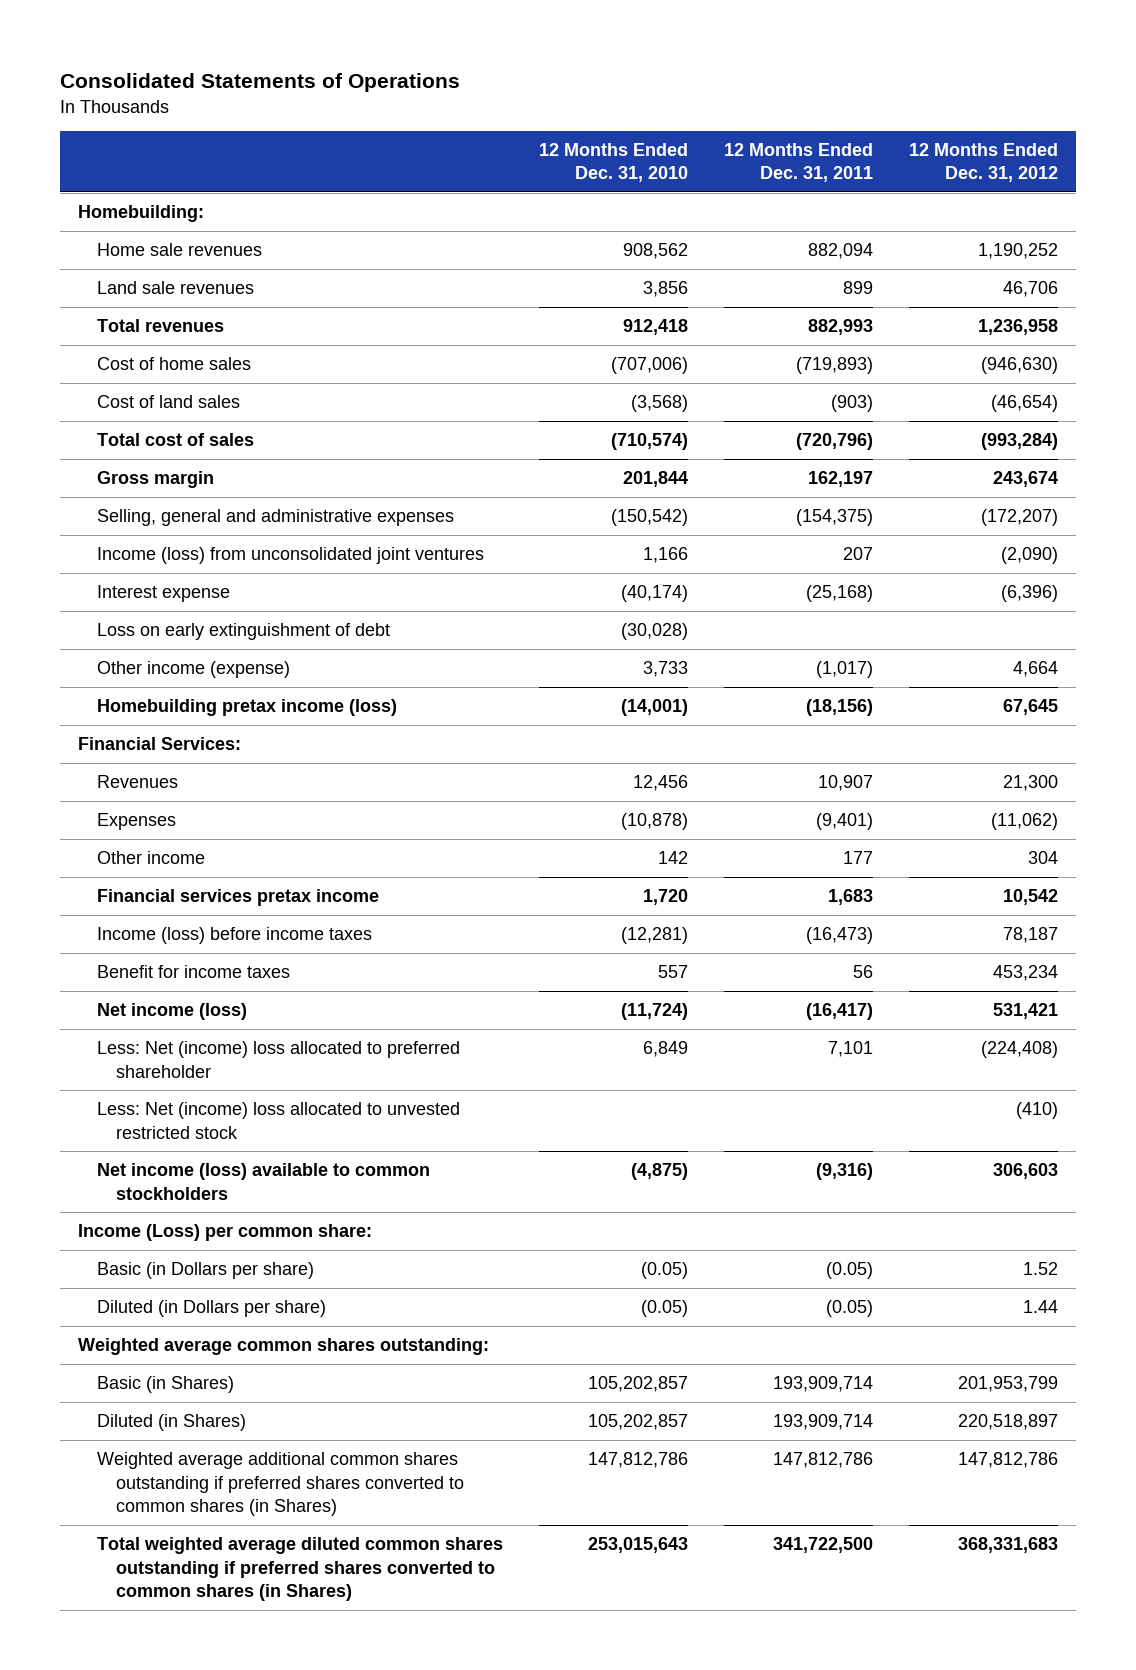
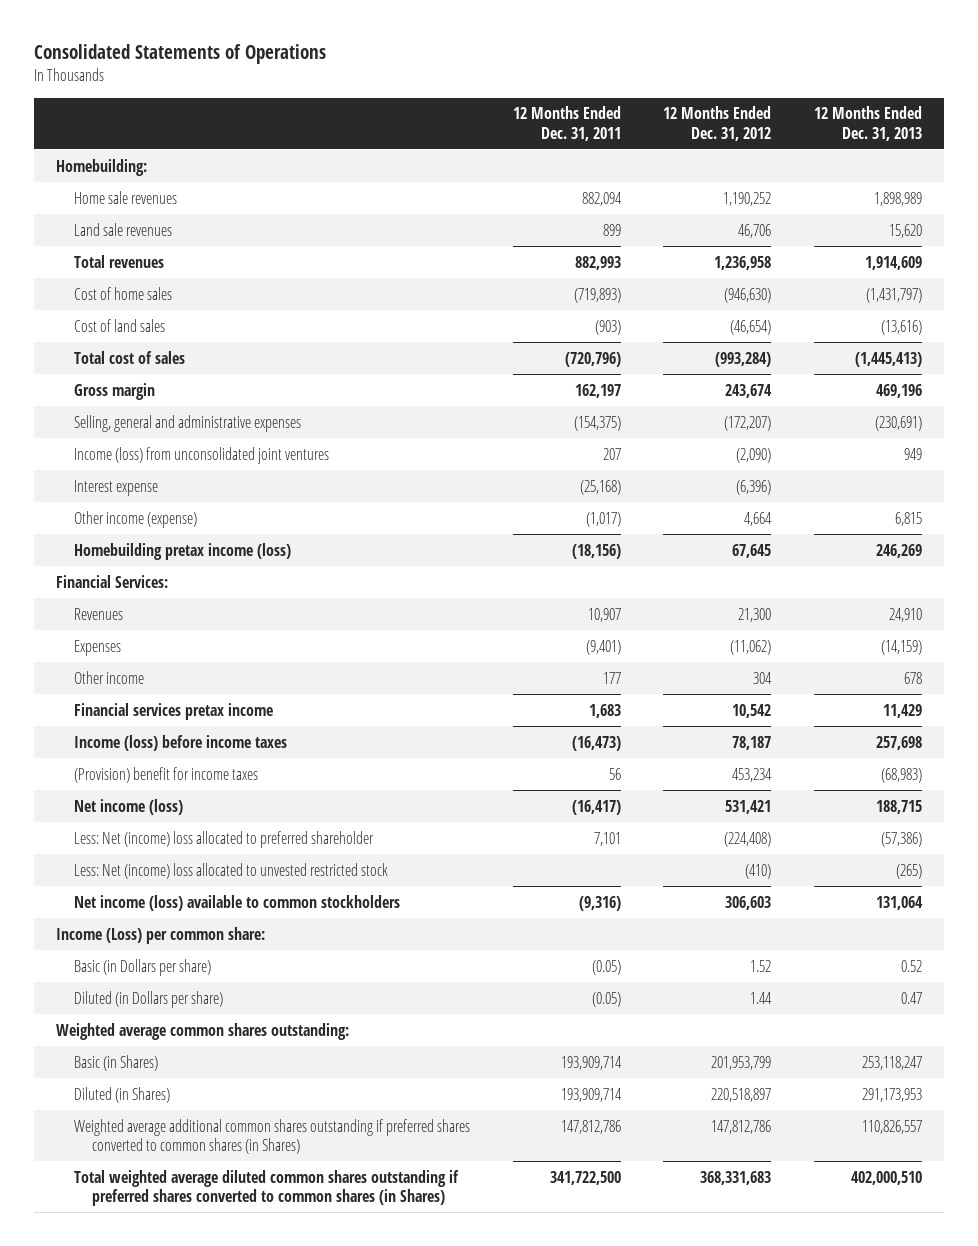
[539,142,689,183] 12 Months Ended Dec. 31, 2010 -> none
none -> [814,106,923,141] 12 Months Ended Dec. 31, 2013
[97,623,391,641] Loss on early extinguishment of debt -> none
[97,965,291,979] Benefit for income taxes -> [73,766,258,783] (Provision) benefit for income taxes

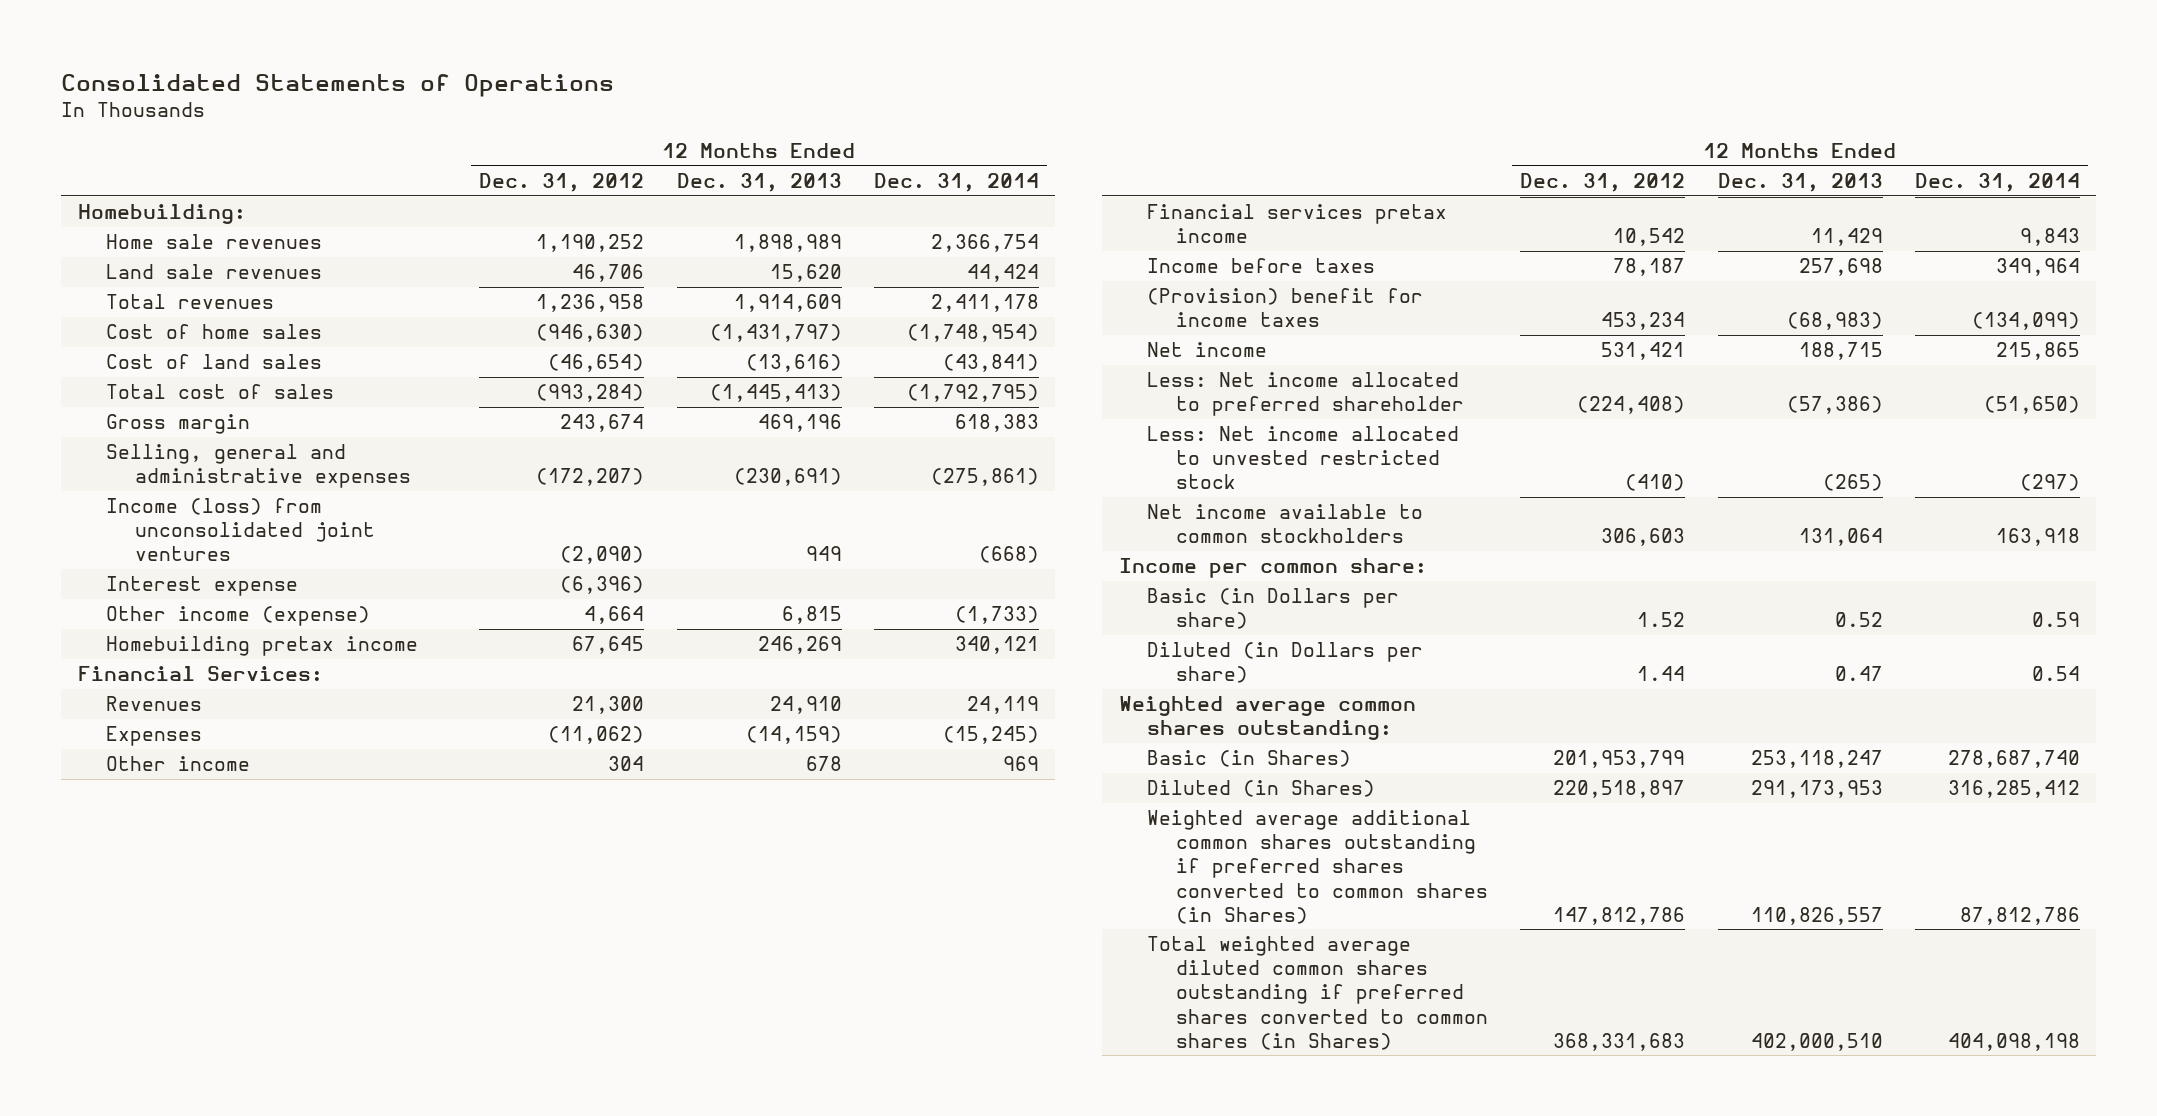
[512,106,621,141] 12 Months Ended Dec. 31, 2011 -> none
none -> [873,172,1039,192] Dec. 31, 2014
[73,542,291,560] Homebuilding pretax income (loss) -> [106,636,419,657] Homebuilding pretax income
[73,734,287,751] Income (loss) before income taxes -> [1147,258,1376,274] Income before taxes
[73,798,183,815] Net income (loss) -> [1147,342,1268,358] Net income
[73,830,374,848] Less: Net (income) loss allocated to preferred shareholder -> [1147,372,1465,417] Less: Net income allocated to preferred shareholder
[73,862,388,879] Less: Net (income) loss allocated to unvested restricted stock -> [1147,426,1460,490] Less: Net income allocated to unvested restricted stock
[73,894,400,911] Net income (loss) available to common stockholders -> [1147,504,1424,544] Net income available to common stockholders
[55,926,265,944] Income (Loss) per common share: -> [1118,558,1427,579] Income per common share:

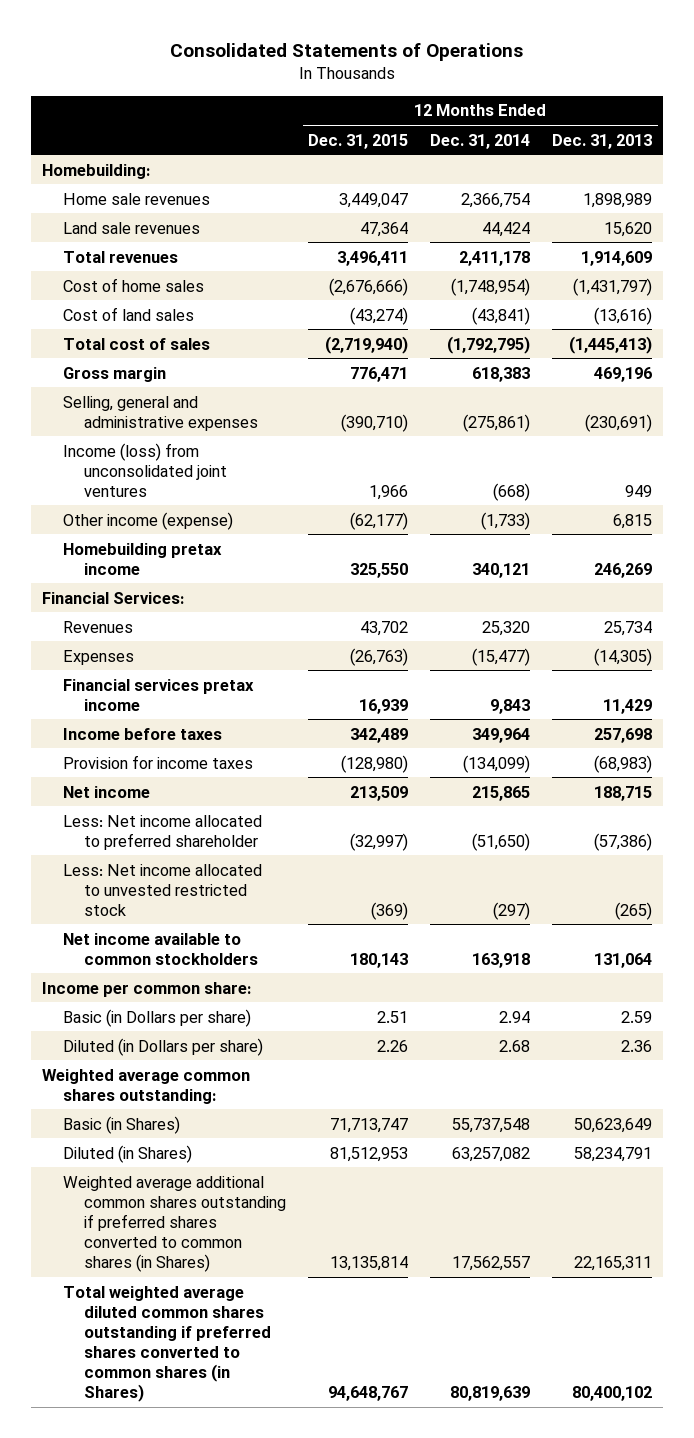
[479,172,645,192] Dec. 31, 2012 -> none
none -> [308,133,409,149] Dec. 31, 2015
[106,576,299,597] Interest expense -> none
[106,756,251,772] Other income -> none
[769,696,842,715] 24,910 -> [604,620,653,636] 25,734
[966,696,1039,715] 24,119 -> [482,620,531,636] 25,320
[745,726,842,745] (14,159) -> [594,647,653,666] (14,305)
[942,726,1039,745] (15,245) -> [472,647,531,666] (15,477)
[1147,288,1424,328] (Provision) benefit for income taxes -> [62,754,253,769] Provision for income taxes
[1834,612,1883,628] 0.52 -> [621,1010,653,1023] 2.59
[2031,612,2080,628] 0.59 -> [499,1010,531,1023] 2.94
[1834,666,1883,682] 0.47 -> [621,1039,653,1052] 2.36
[2031,666,2080,682] 0.54 -> [499,1039,531,1052] 2.68
[1750,750,1883,769] 253,118,247 -> [574,1117,653,1133] 50,623,649
[1947,750,2080,769] 278,687,740 -> [452,1117,531,1133] 55,737,548
[1750,780,1883,799] 291,173,953 -> [574,1146,653,1162] 58,234,791
[1947,780,2080,799] 316,285,412 -> [452,1146,531,1162] 63,257,082
[1750,906,1883,925] 110,826,557 -> [574,1255,653,1271] 22,165,311
[1959,906,2080,925] 87,812,786 -> [452,1255,531,1271] 17,562,557
[1750,1032,1883,1051] 402,000,510 -> [572,1385,653,1401] 80,400,102
[1947,1032,2080,1051] 404,098,198 -> [450,1385,531,1401] 80,819,639

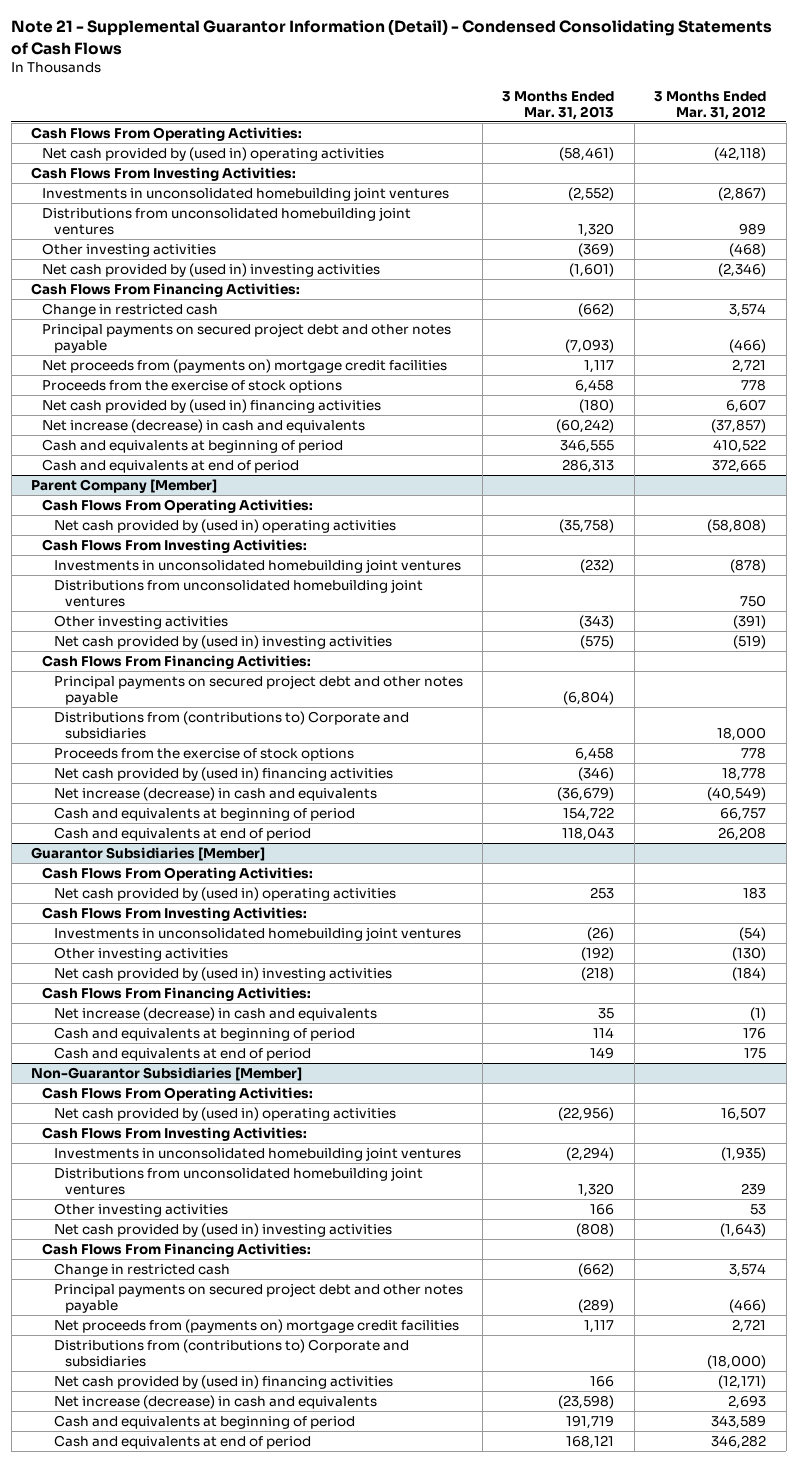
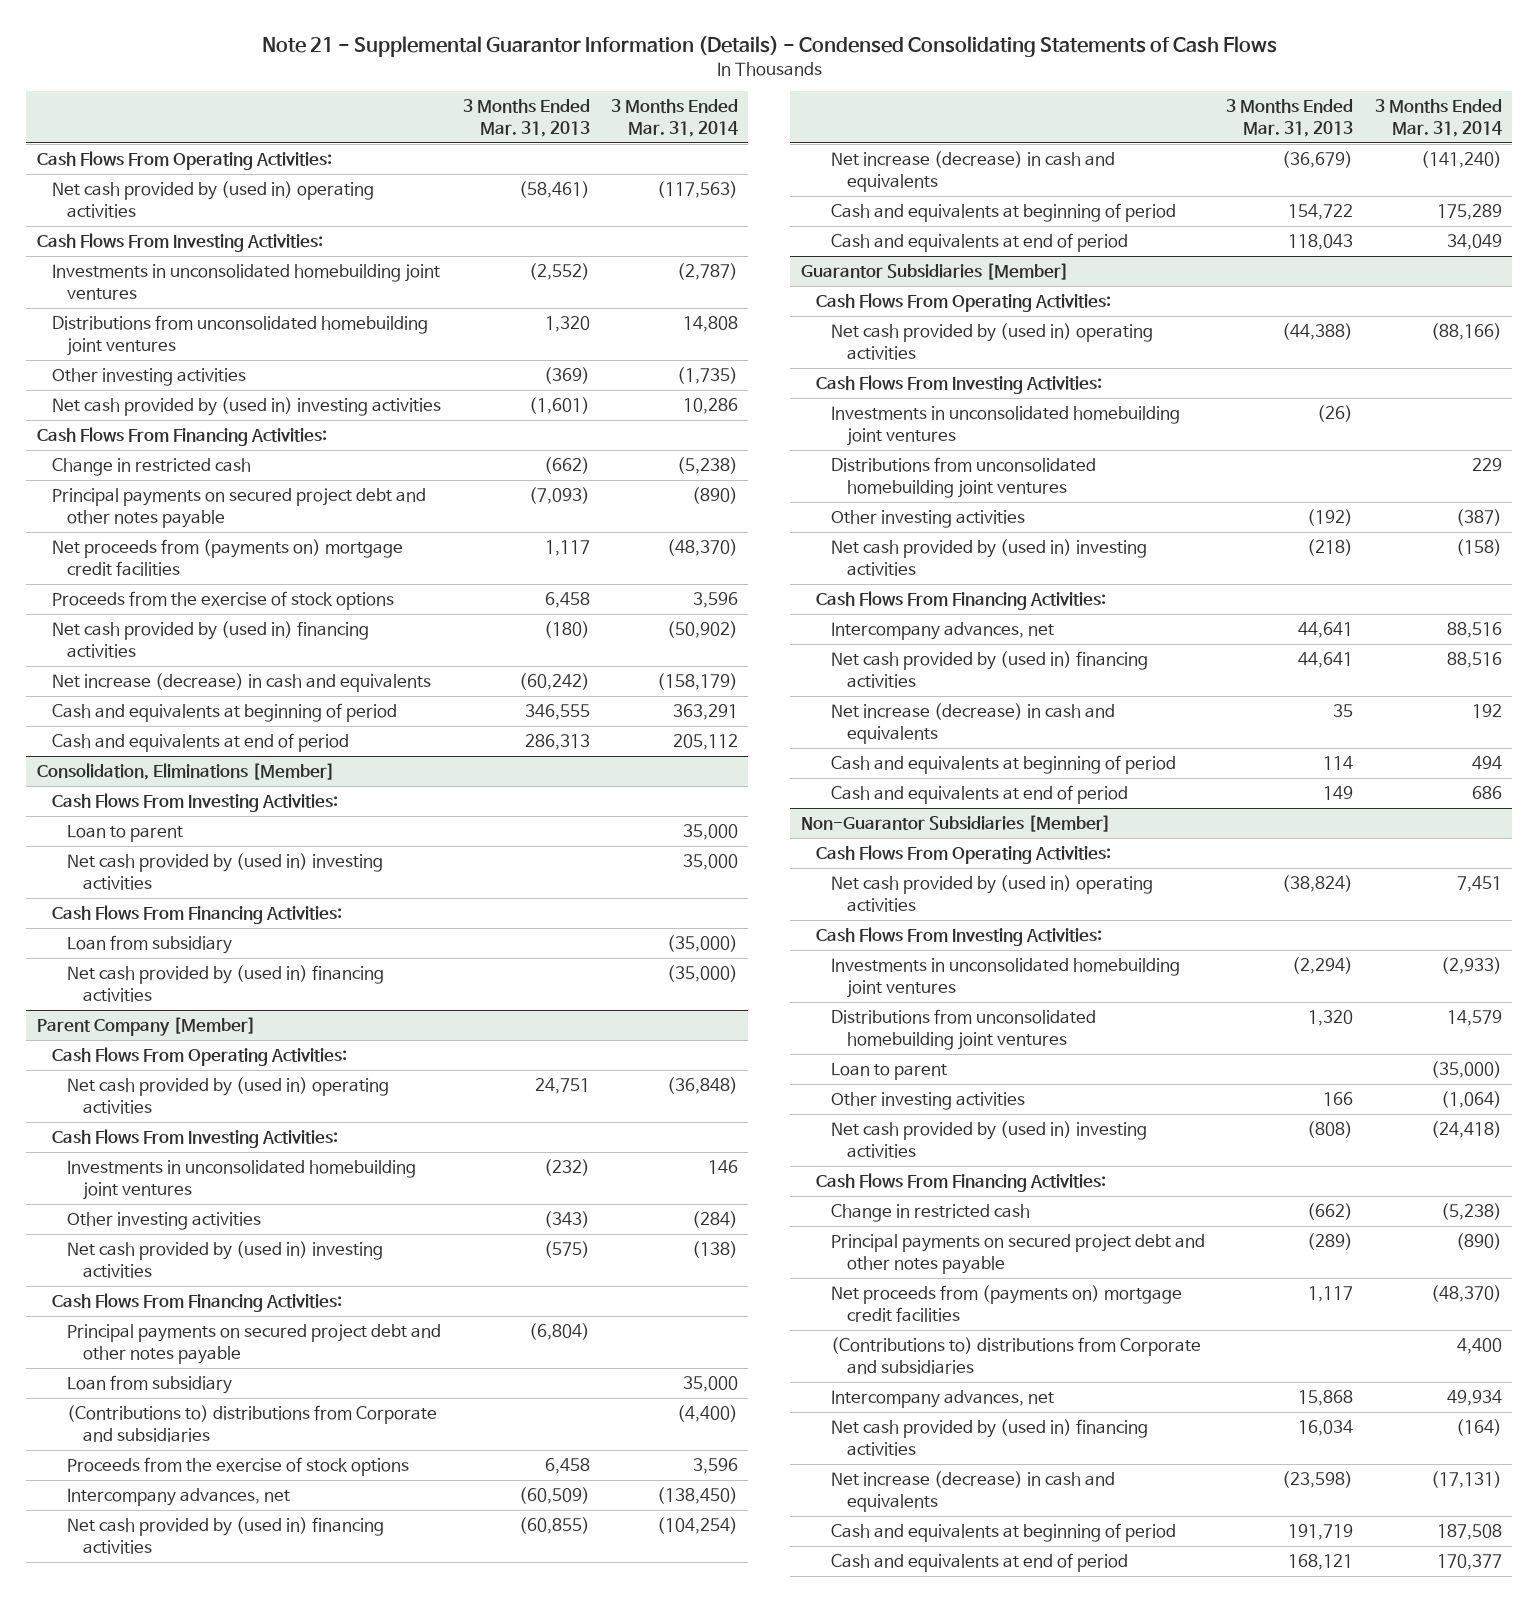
[11,19,773,55] Note 21 - Supplemental Guarantor Information (Detail) - Condensed Consolidating Statements of Cash Flows -> [262,36,1278,58] Note 21 - Supplemental Guarantor Information (Details) - Condensed Consolidating Statements of Cash Flows
[654,90,767,120] 3 Months Ended Mar. 31, 2012 -> none
none -> [610,99,738,138] 3 Months Ended Mar. 31, 2014
none -> [36,762,335,780] Consolidation, Eliminations [Member]
none -> [52,792,339,812] Cash Flows From Investing Activities:
none -> [67,824,184,842] Loan to parent
none -> [67,852,384,890] Net cash provided by (used in) investing activities
none -> [52,904,343,924] Cash Flows From Financing Activities:
none -> [67,934,233,954] Loan from subsidiary
none -> [67,964,385,1002] Net cash provided by (used in) financing activities
[559,519,615,534] (35,758) -> [534,1077,590,1094] 24,751
[53,579,423,608] Distributions from unconsolidated homebuilding joint ventures -> none
none -> [67,1374,233,1394] Loan from subsidiary
[53,711,409,740] Distributions from (contributions to) Corporate and subsidiaries -> [67,1404,438,1442] (Contributions to) distributions from Corporate and subsidiaries
none -> [67,1487,291,1506] Intercompany advances, net
[578,767,615,782] (346) -> [518,1516,590,1534] (60,855)
[590,887,615,900] 253 -> [1282,322,1354,340] (44,388)
none -> [831,456,1097,498] Distributions from unconsolidated homebuilding joint ventures
none -> [831,621,1055,640] Intercompany advances, net
none -> [831,650,1149,688] Net cash provided by (used in) financing activities
[558,1107,615,1122] (22,956) -> [1282,874,1354,892] (38,824)
none -> [831,1062,948,1080] Loan to parent
[53,1339,409,1368] Distributions from (contributions to) Corporate and subsidiaries -> [831,1336,1202,1374] (Contributions to) distributions from Corporate and subsidiaries
none -> [831,1389,1055,1408] Intercompany advances, net
[590,1376,615,1388] 166 -> [1298,1419,1354,1436] 16,034

